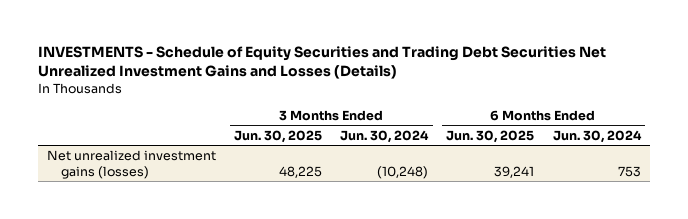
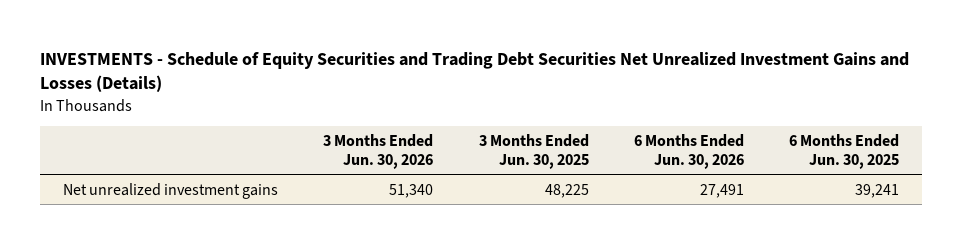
[340,129,430,143] Jun. 30, 2024 -> none
[552,129,642,143] Jun. 30, 2024 -> none
none -> [323,134,434,169] 3 Months Ended Jun. 30, 2026
none -> [633,134,744,169] 6 Months Ended Jun. 30, 2026
[47,150,217,179] Net unrealized investment gains (losses) -> [63,182,279,199] Net unrealized investment gains

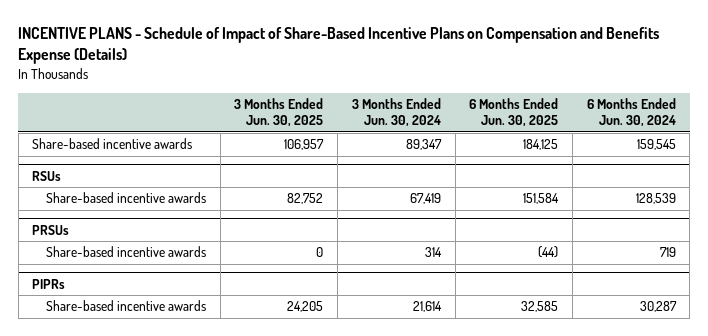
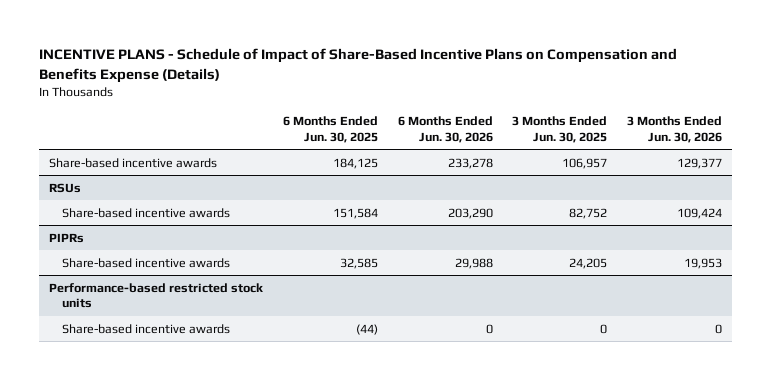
[351,98,441,128] 3 Months Ended Jun. 30, 2024 -> none
[586,98,676,128] 6 Months Ended Jun. 30, 2024 -> none
none -> [397,116,493,143] 6 Months Ended Jun. 30, 2026
none -> [627,116,723,143] 3 Months Ended Jun. 30, 2026
[32,224,70,235] PRSUs -> none
[45,246,206,258] Share-based incentive awards -> none
none -> [49,282,264,309] Performance-based restricted stock units
none -> [62,323,231,334] Share-based incentive awards

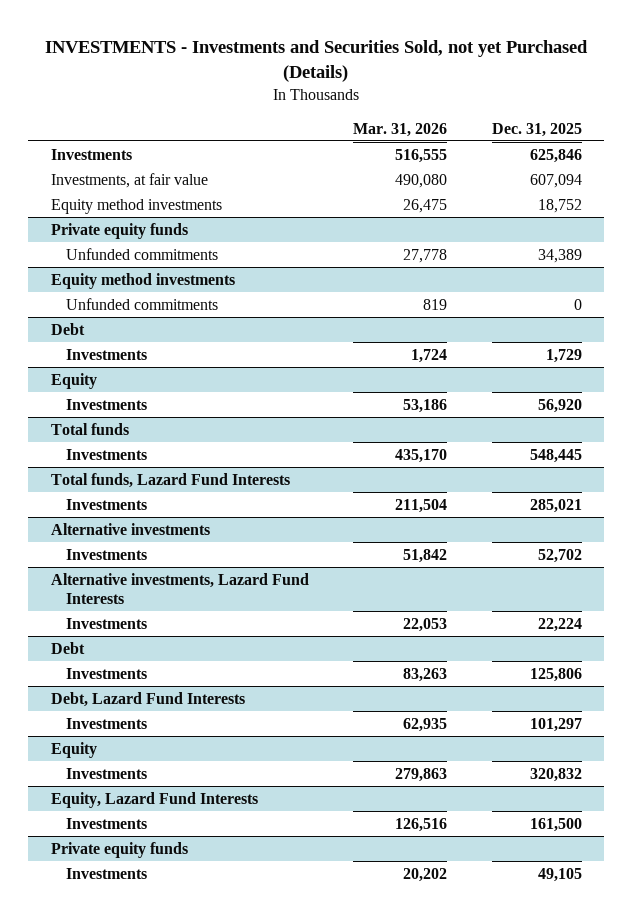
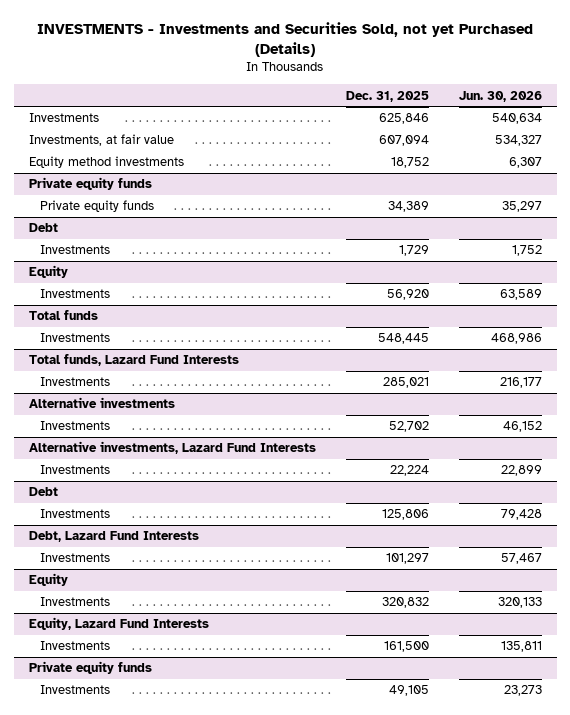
[353,122,448,137] Mar. 31, 2026 -> none
none -> [458,90,542,102] Jun. 30, 2026
[50,272,235,289] Equity method investments -> none
[66,297,219,310] Unfunded commitments -> none
[66,247,219,260] Unfunded commitments -> [40,200,155,213] Private equity funds

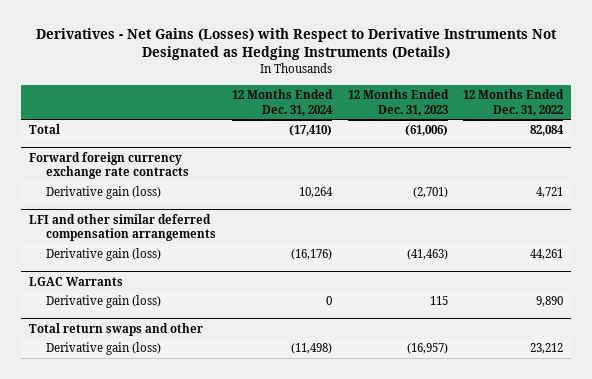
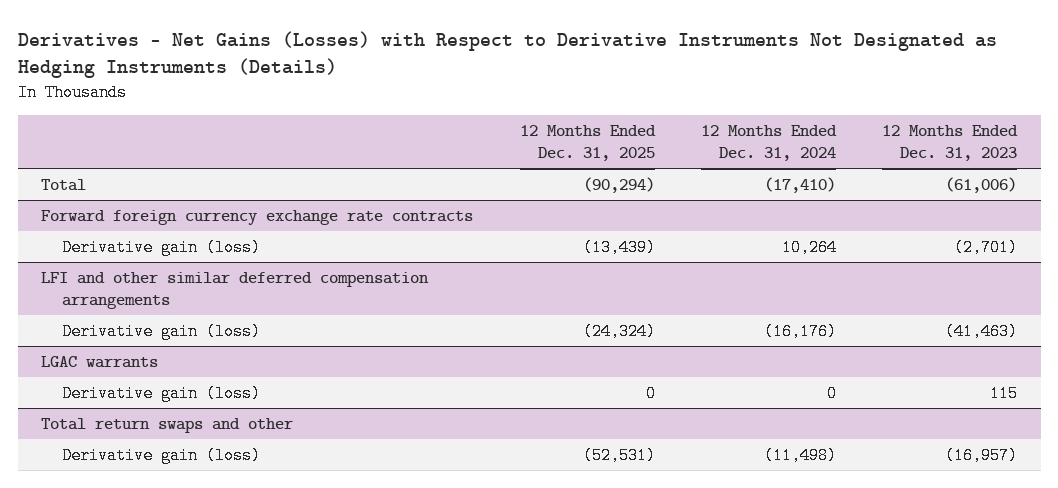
[463,88,565,116] 12 Months Ended Dec. 31, 2022 -> none
none -> [519,125,656,161] 12 Months Ended Dec. 31, 2025
[28,276,123,286] LGAC Warrants -> [41,356,159,369] LGAC warrants

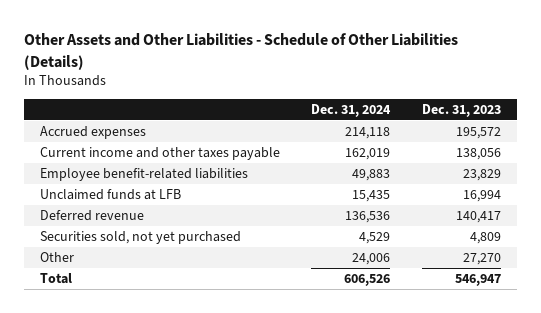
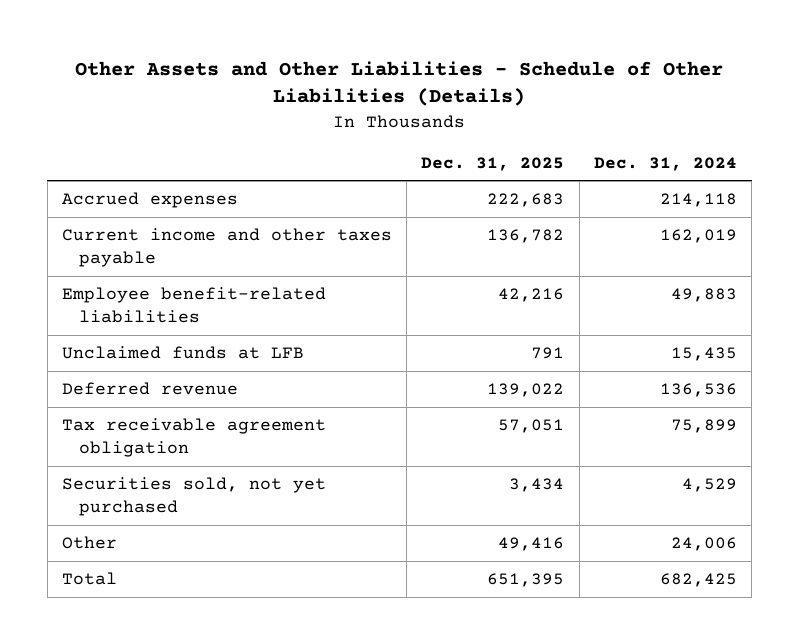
[422,104,502,118] Dec. 31, 2023 -> none
none -> [421,156,565,171] Dec. 31, 2025
none -> [61,418,326,457] Tax receivable agreement obligation
[344,273,391,286] 606,526 -> [659,573,737,588] 682,425

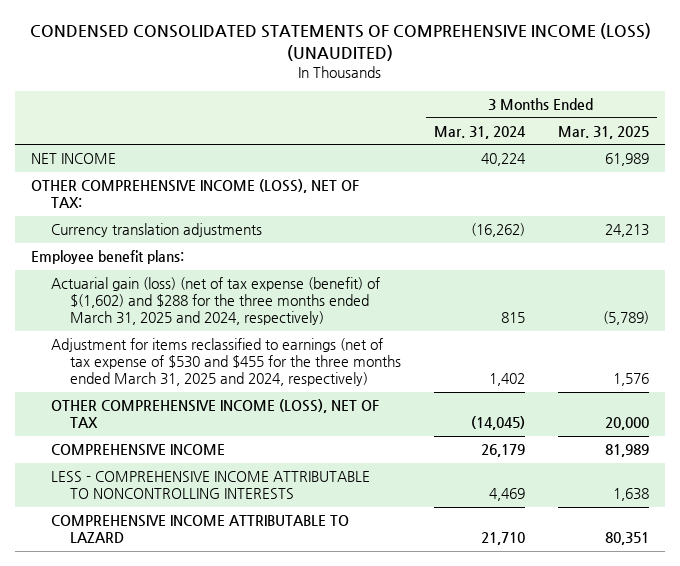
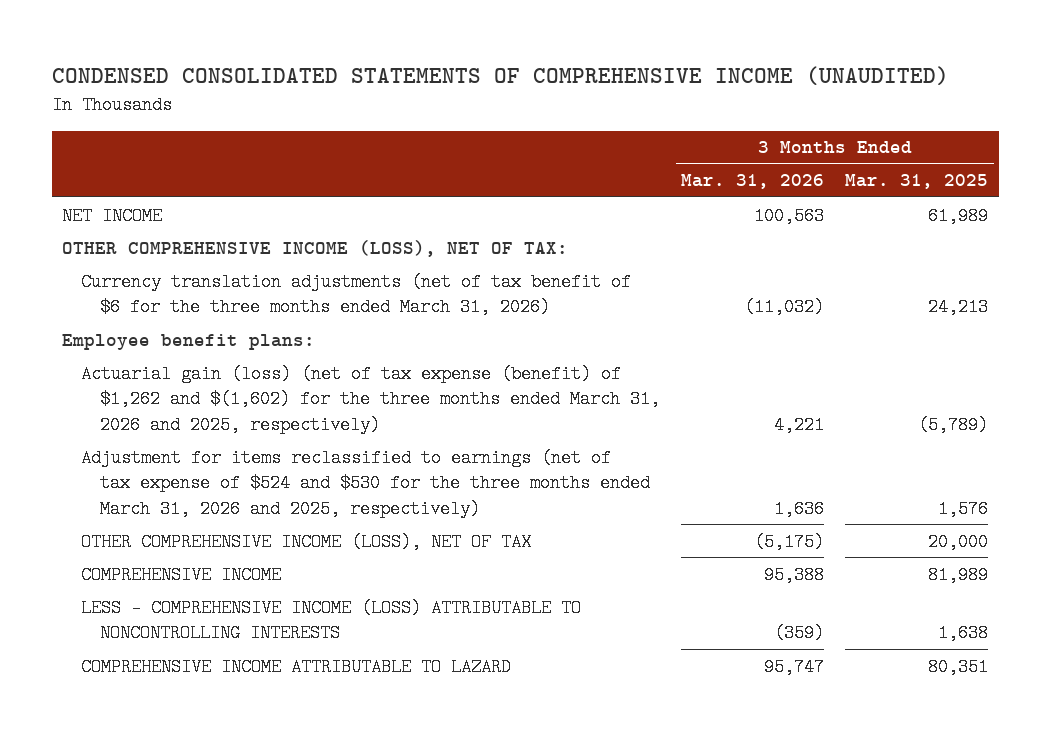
[29,23,651,62] CONDENSED CONSOLIDATED STATEMENTS OF COMPREHENSIVE INCOME (LOSS) (UNAUDITED) -> [51,65,949,85] CONDENSED CONSOLIDATED STATEMENTS OF COMPREHENSIVE INCOME (UNAUDITED)
[433,125,526,139] Mar. 31, 2024 -> none
none -> [681,174,825,190] Mar. 31, 2026
[50,223,262,238] Currency translation adjustments -> [81,272,632,317] Currency translation adjustments (net of tax benefit of $6 for the three months ended March 31, 2026)
[50,277,380,326] Actuarial gain (loss) (net of tax expense (benefit) of $(1,602) and $288 for the three months ended March 31, 2025 and 2024, respectively) -> [81,364,660,434] Actuarial gain (loss) (net of tax expense (benefit) of $1,262 and $(1,602) for the three months ended March 31, 2026 and 2025, respectively)
[50,338,402,387] Adjustment for items reclassified to earnings (net of tax expense of $530 and $455 for the three months ended March 31, 2025 and 2024, respectively) -> [81,448,650,518] Adjustment for items reclassified to earnings (net of tax expense of $524 and $530 for the three months ended March 31, 2026 and 2025, respectively)
[50,471,370,500] LESS - COMPREHENSIVE INCOME ATTRIBUTABLE TO NONCONTROLLING INTERESTS -> [81,598,582,643] LESS - COMPREHENSIVE INCOME (LOSS) ATTRIBUTABLE TO NONCONTROLLING INTERESTS

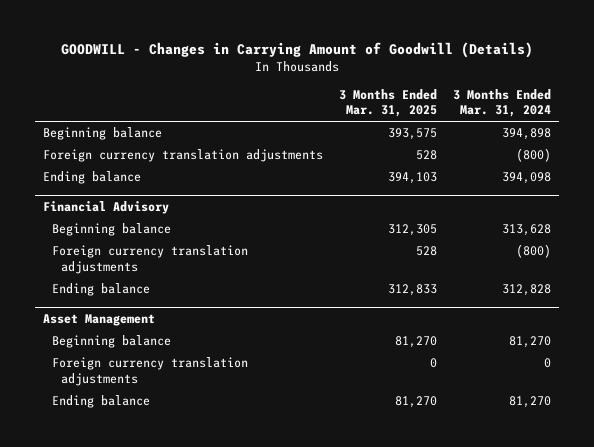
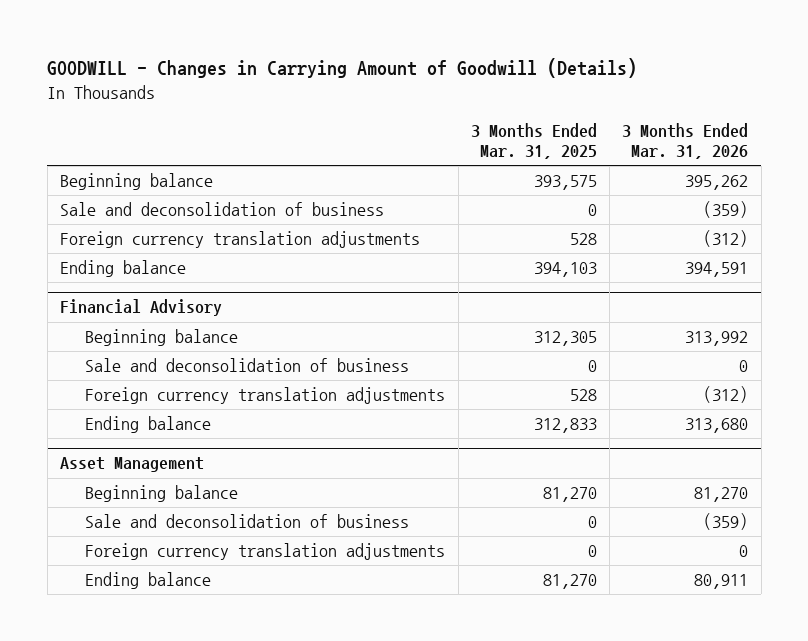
[453,88,552,118] 3 Months Ended Mar. 31, 2024 -> none
none -> [622,122,749,160] 3 Months Ended Mar. 31, 2026
none -> [60,202,385,217] Sale and deconsolidation of business
none -> [85,358,410,373] Sale and deconsolidation of business
none -> [85,514,410,529] Sale and deconsolidation of business

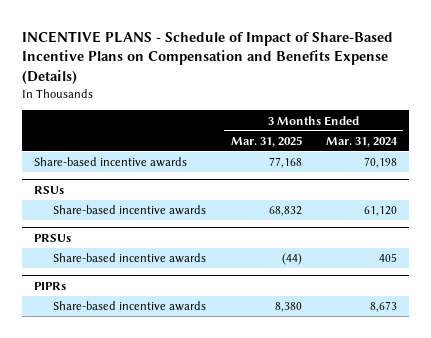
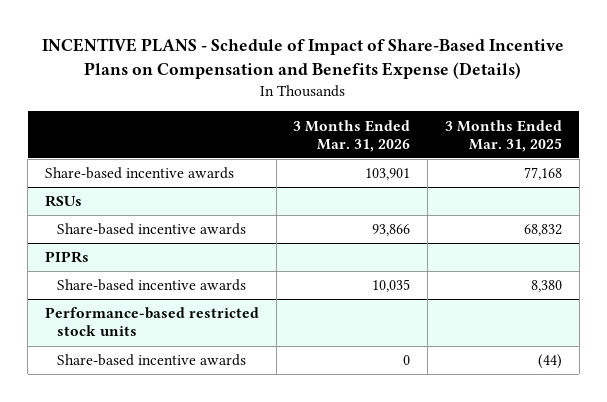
[326,136,399,147] Mar. 31, 2024 -> none
none -> [293,119,411,152] 3 Months Ended Mar. 31, 2026
[34,233,72,242] PRSUs -> none
[53,253,207,264] Share-based incentive awards -> none
none -> [44,307,259,337] Performance-based restricted stock units
none -> [57,354,247,367] Share-based incentive awards

